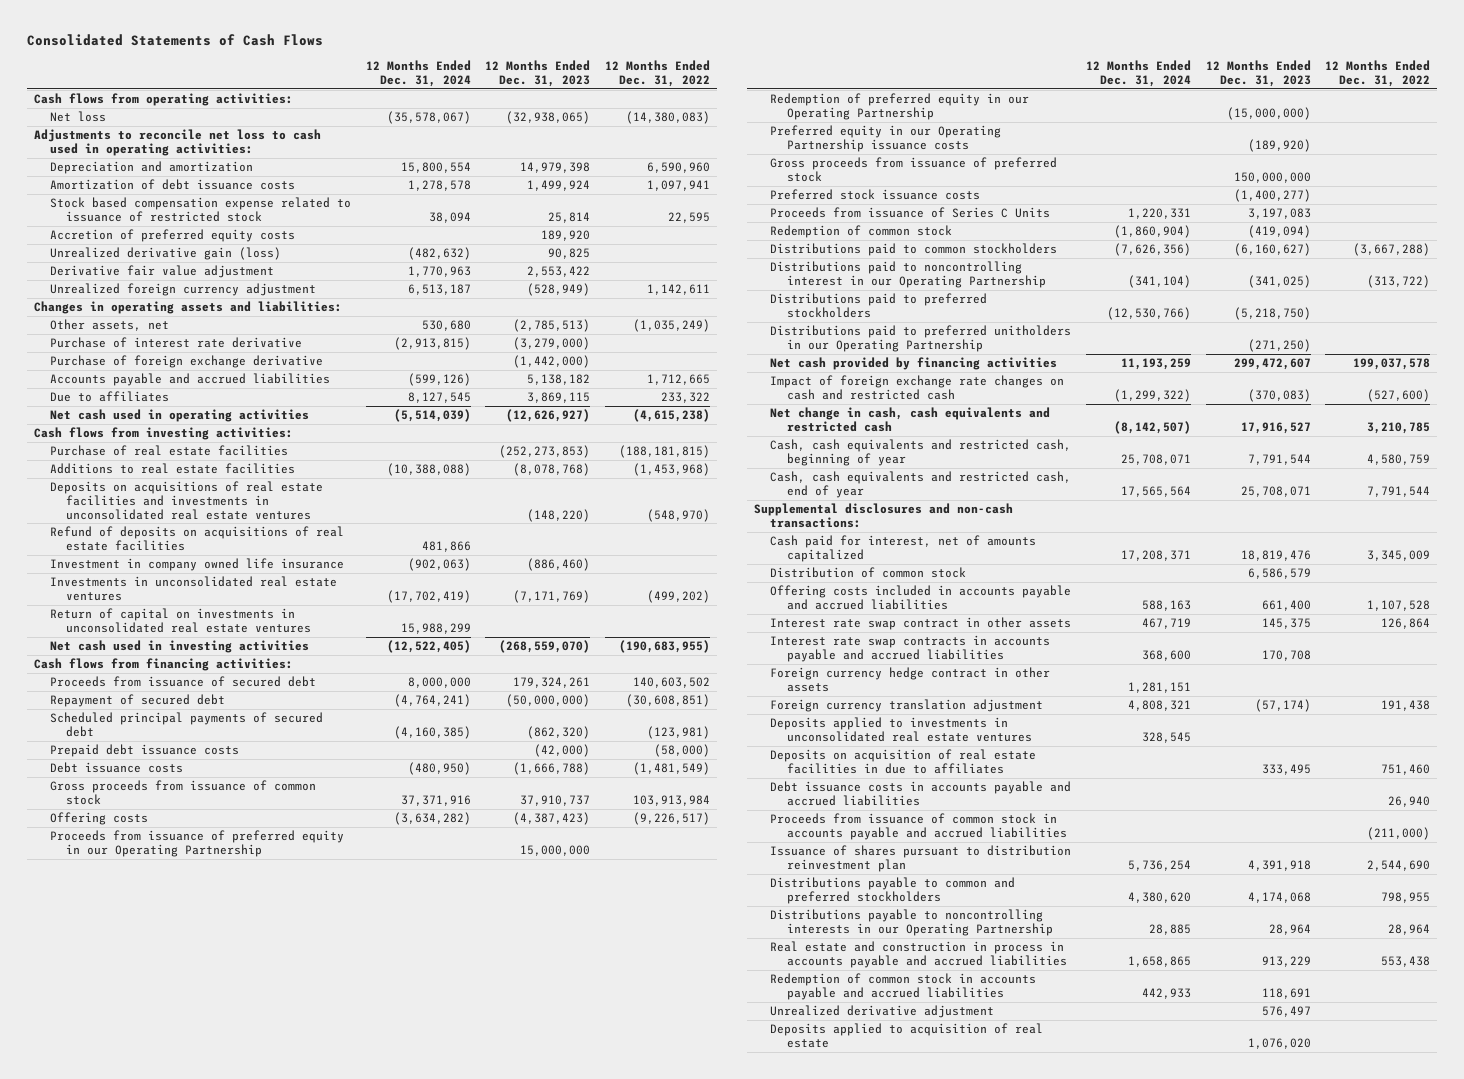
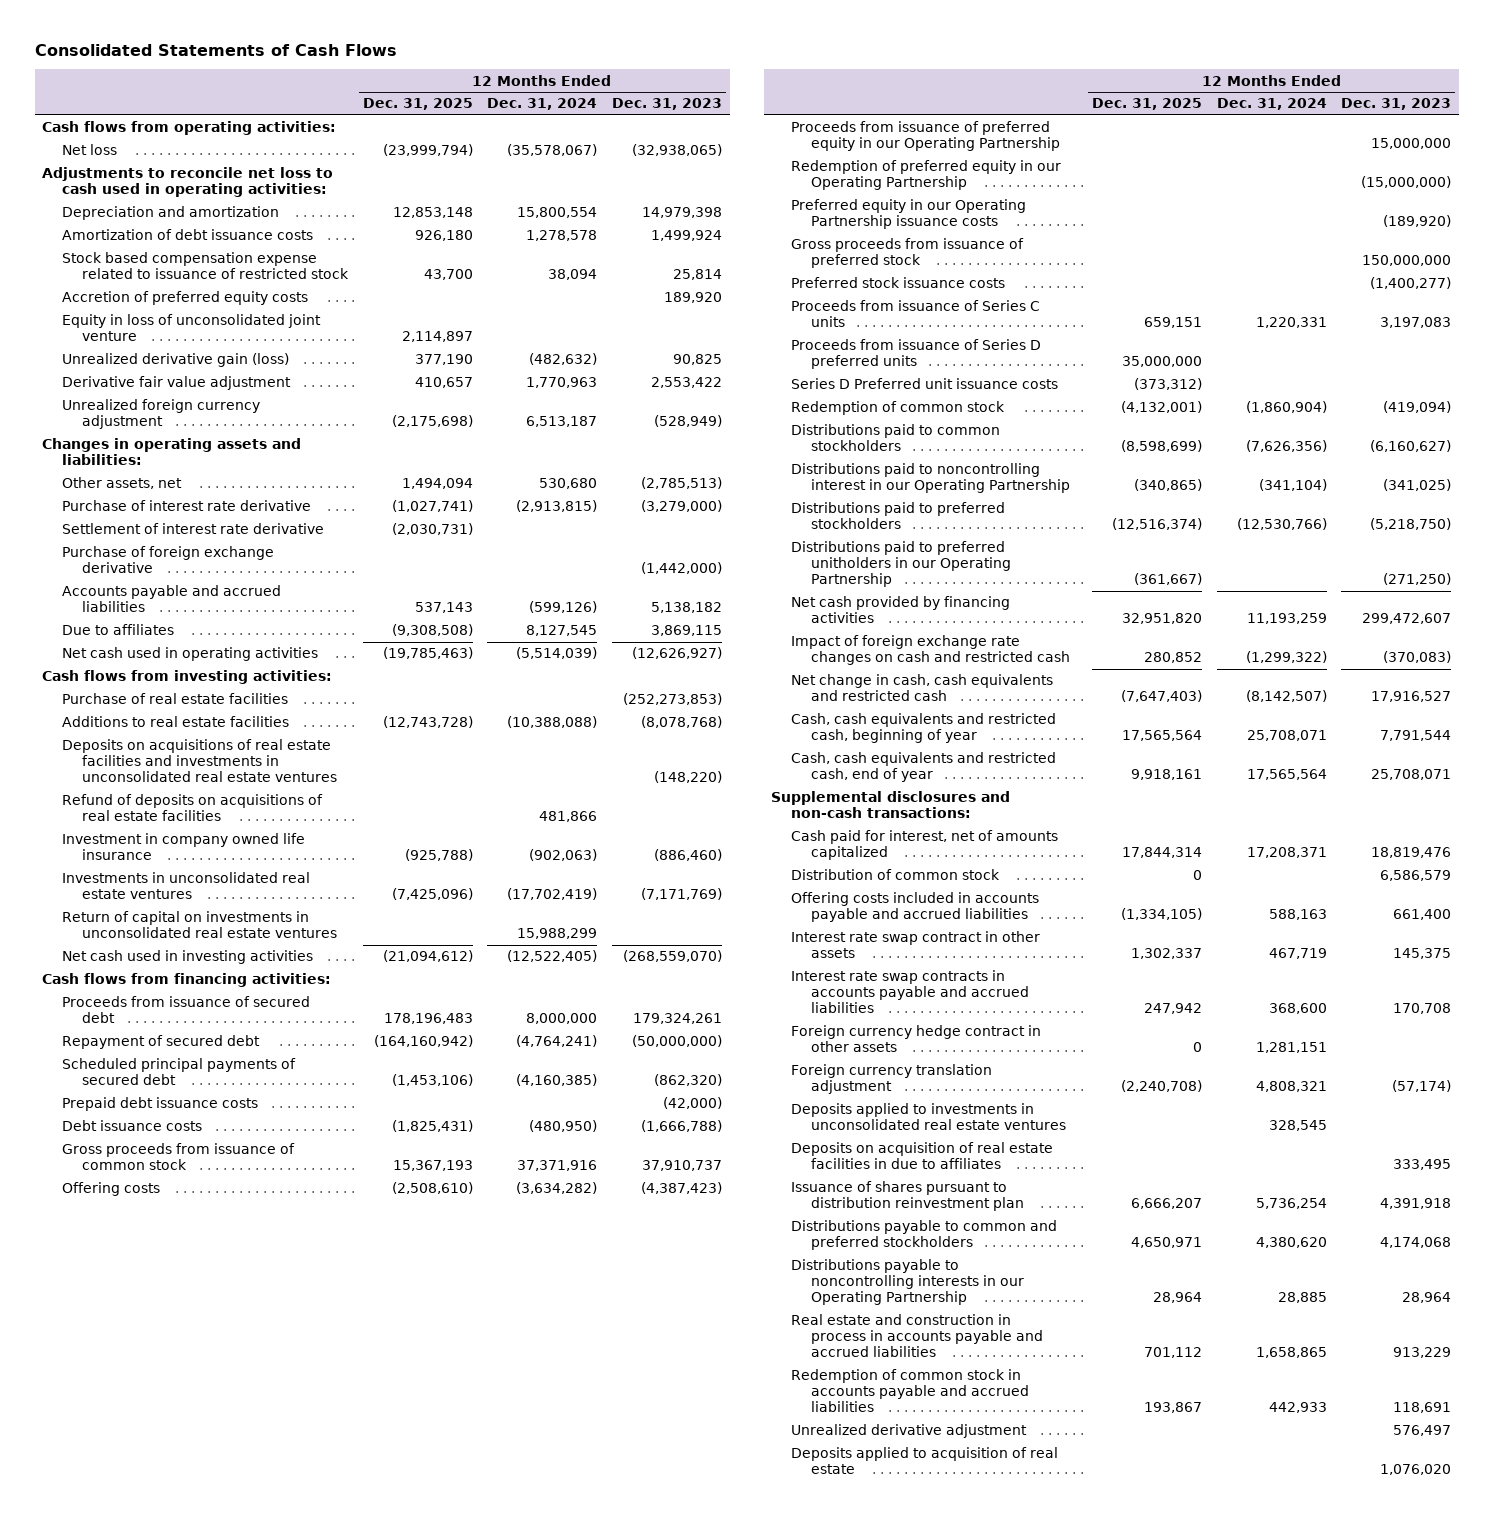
[604,60,710,87] 12 Months Ended Dec. 31, 2022 -> none
none -> [362,98,473,111] Dec. 31, 2025
none -> [61,314,321,342] Equity in loss of unconsolidated joint venture
none -> [61,523,324,535] Settlement of interest rate derivative
[770,207,1051,219] Proceeds from issuance of Series C Units -> [791,300,1041,328] Proceeds from issuance of Series C units
none -> [791,339,1042,370] Proceeds from issuance of Series D preferred units
none -> [791,378,1059,390] Series D Preferred unit issuance costs
[770,781,1072,806] Debt issuance costs in accounts payable and accrued liabilities -> none
[770,813,1067,840] Proceeds from issuance of common stock in accounts payable and accrued liabilities -> none

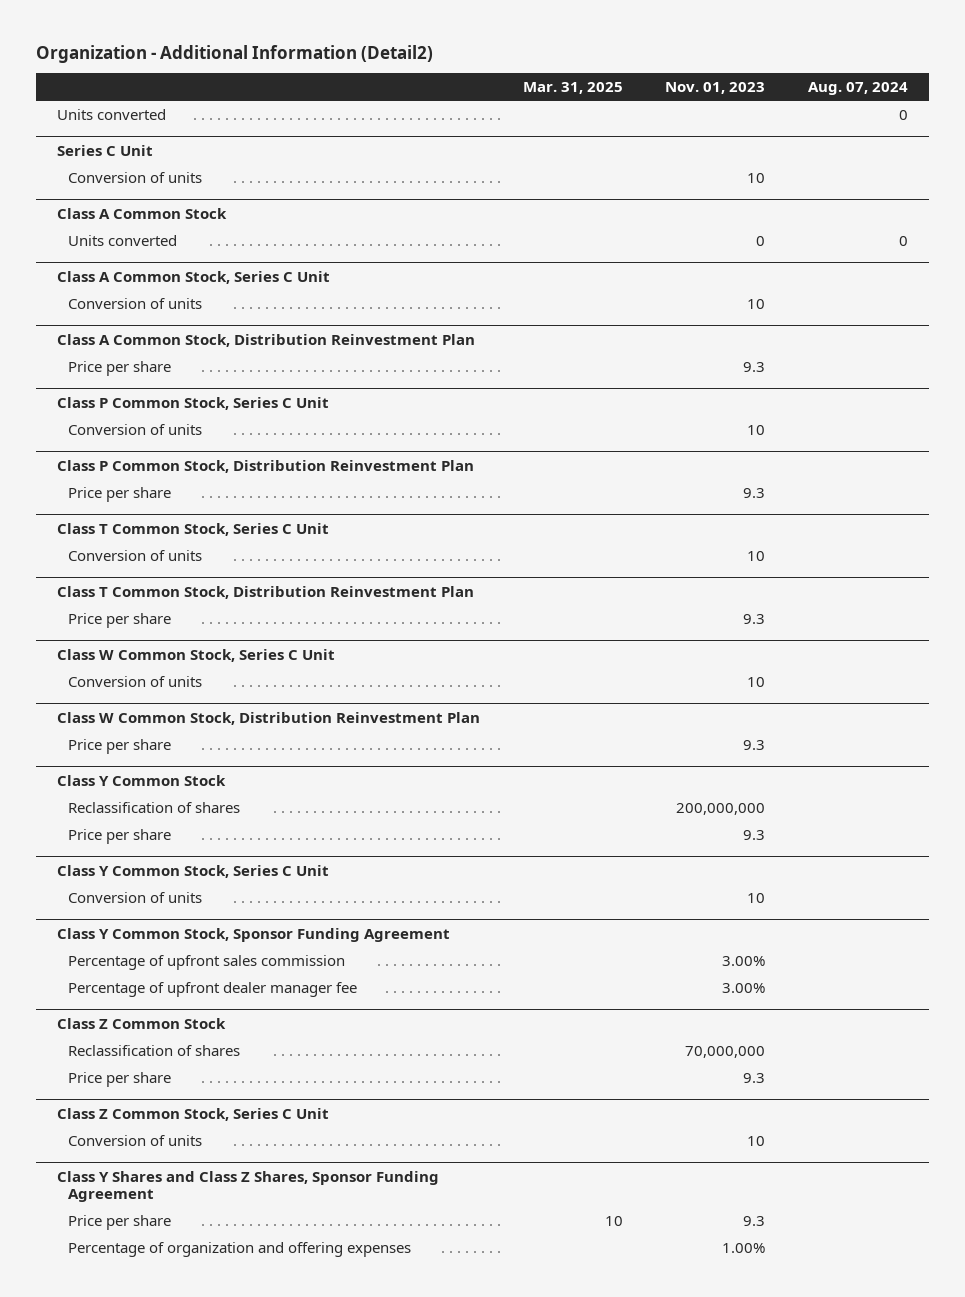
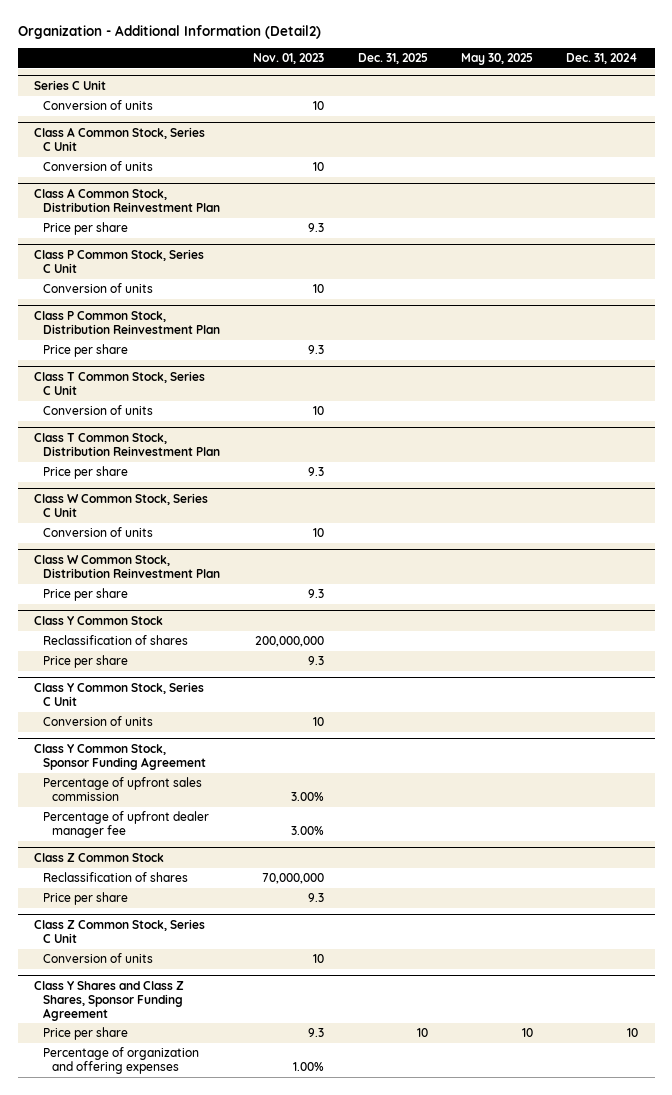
[522,82,623,95] Mar. 31, 2025 -> none
[808,82,909,96] Aug. 07, 2024 -> none
none -> [357,52,428,64] Dec. 31, 2025
none -> [460,52,533,65] May 30, 2025
none -> [566,52,639,64] Dec. 31, 2024
[56,108,166,120] Units converted -> none
[56,207,227,219] Class A Common Stock -> none
[68,234,178,246] Units converted -> none

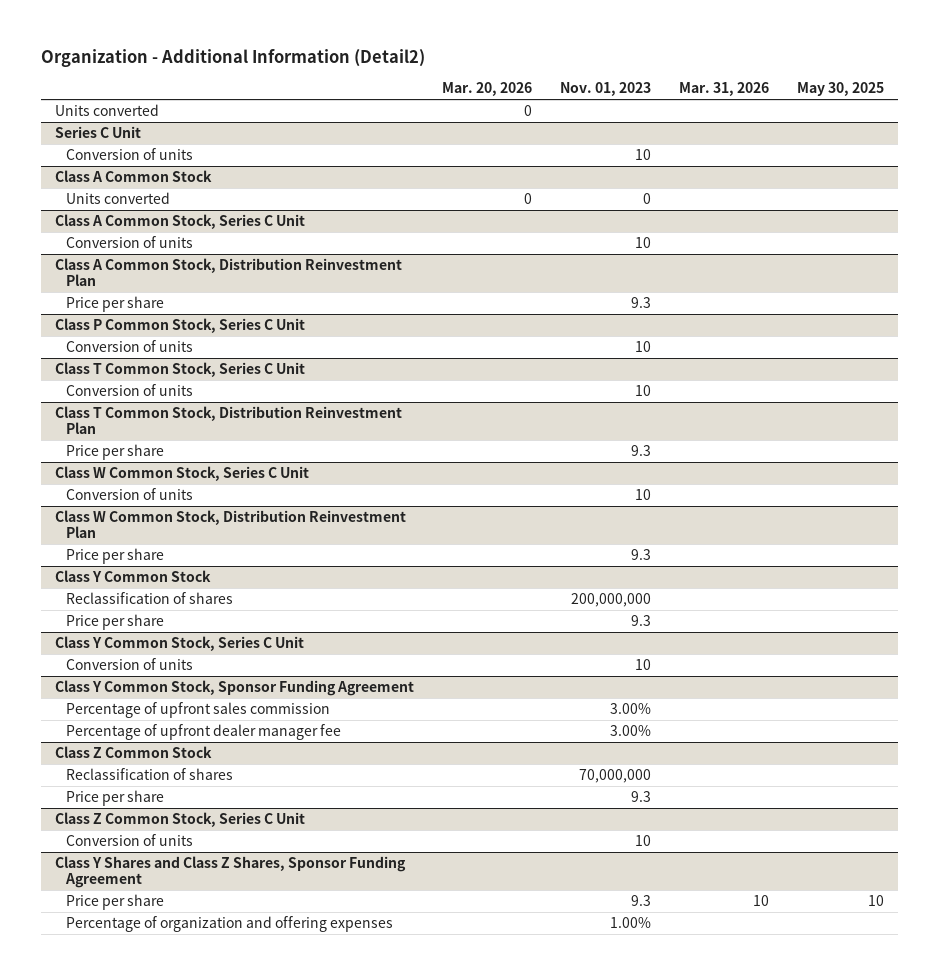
[357,52,428,64] Dec. 31, 2025 -> none
[566,52,639,64] Dec. 31, 2024 -> none
none -> [442,82,533,97] Mar. 20, 2026
none -> [679,82,770,97] Mar. 31, 2026
none -> [55,104,160,117] Units converted
none -> [55,170,213,183] Class A Common Stock
none -> [65,192,170,205] Units converted
[34,311,221,334] Class P Common Stock, Distribution Reinvestment Plan -> none
[43,344,129,358] Price per share -> none

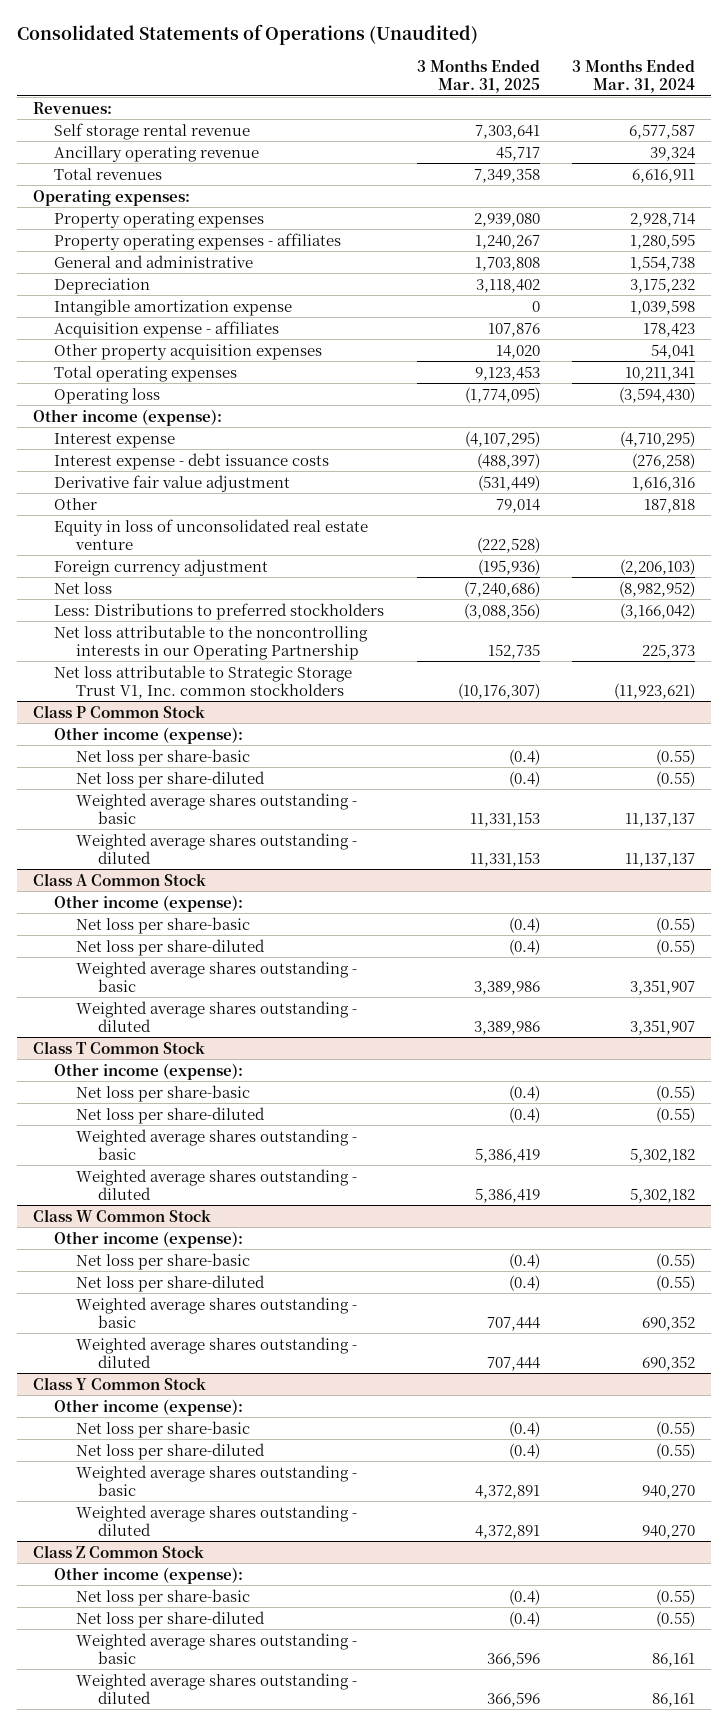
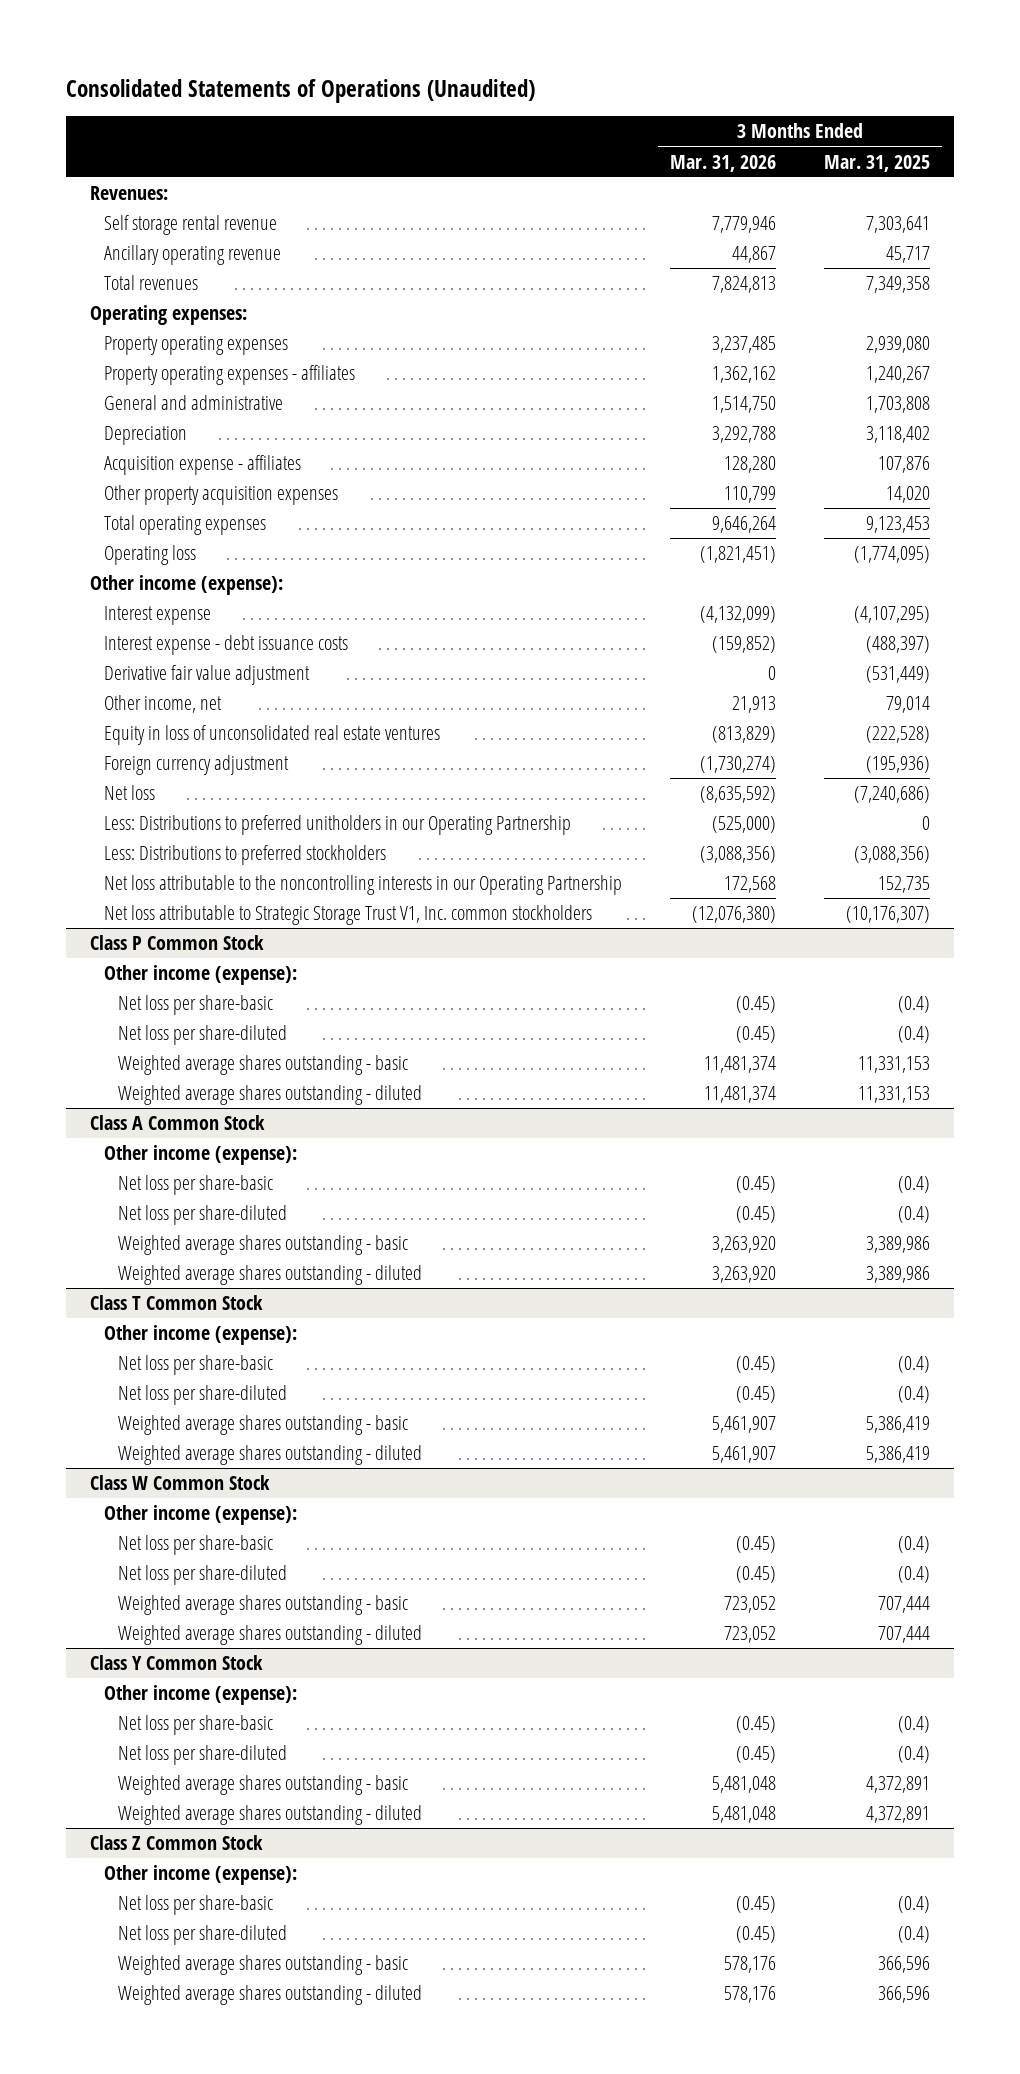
[571,58,695,94] 3 Months Ended Mar. 31, 2024 -> none
none -> [669,154,776,172] Mar. 31, 2026
[54,298,293,316] Intangible amortization expense -> none
[54,497,98,510] Other -> [104,695,223,714] Other income, net
[54,518,369,550] Equity in loss of unconsolidated real estate venture -> [104,725,441,746] Equity in loss of unconsolidated real estate ventures
none -> [104,815,572,836] Less: Distributions to preferred unitholders in our Operating Partnership

